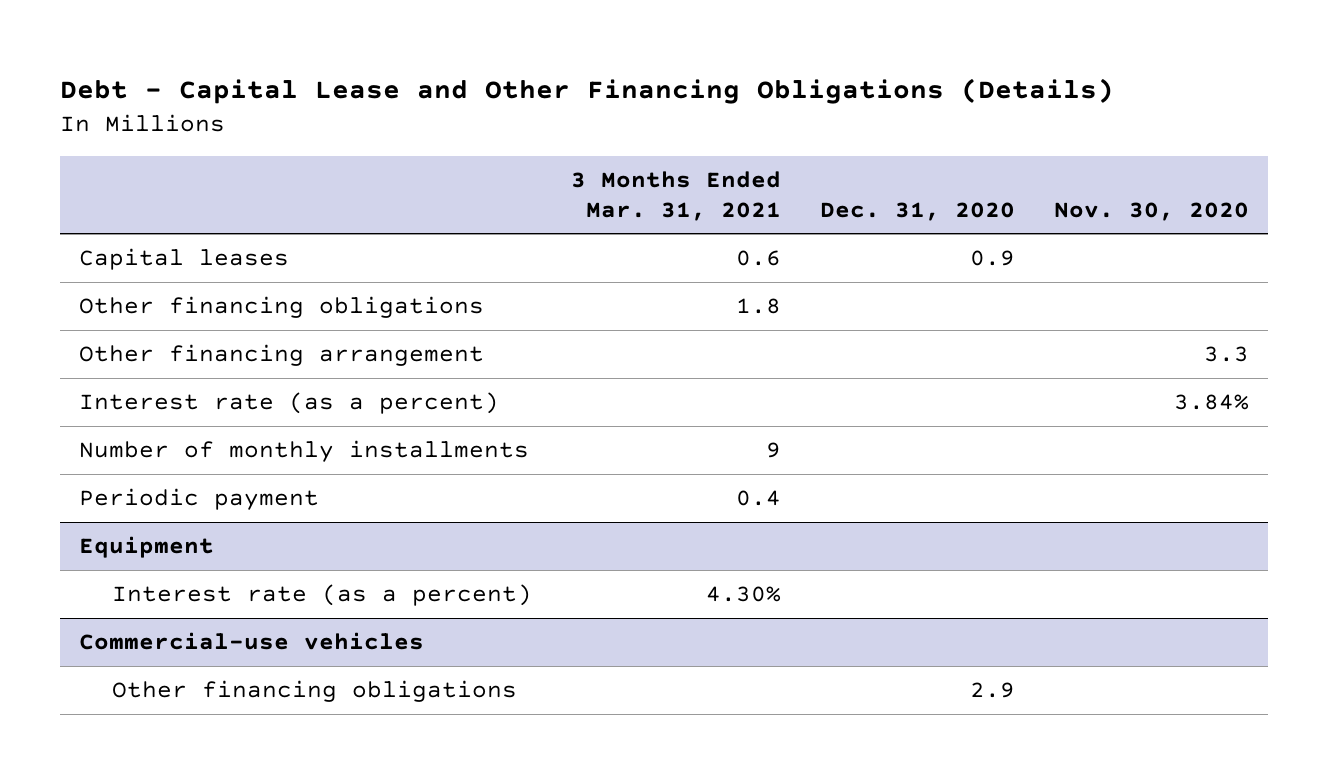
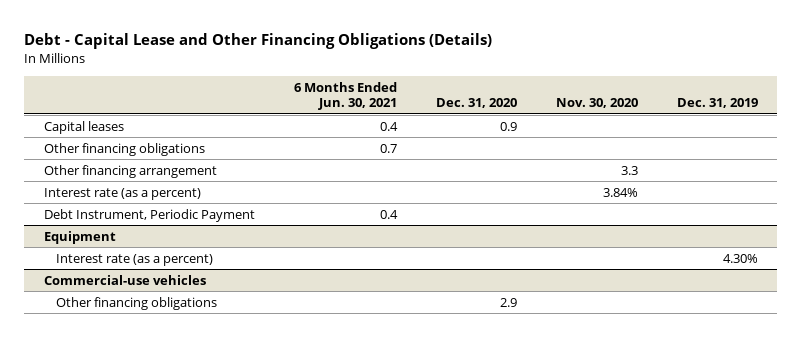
[570,170,781,221] 3 Months Ended Mar. 31, 2021 -> none
none -> [293,81,397,111] 6 Months Ended Jun. 30, 2021
none -> [676,98,758,109] Dec. 31, 2019
[79,440,530,463] Number of monthly installments -> none
[79,488,320,511] Periodic payment -> [43,208,255,222] Debt Instrument, Periodic Payment

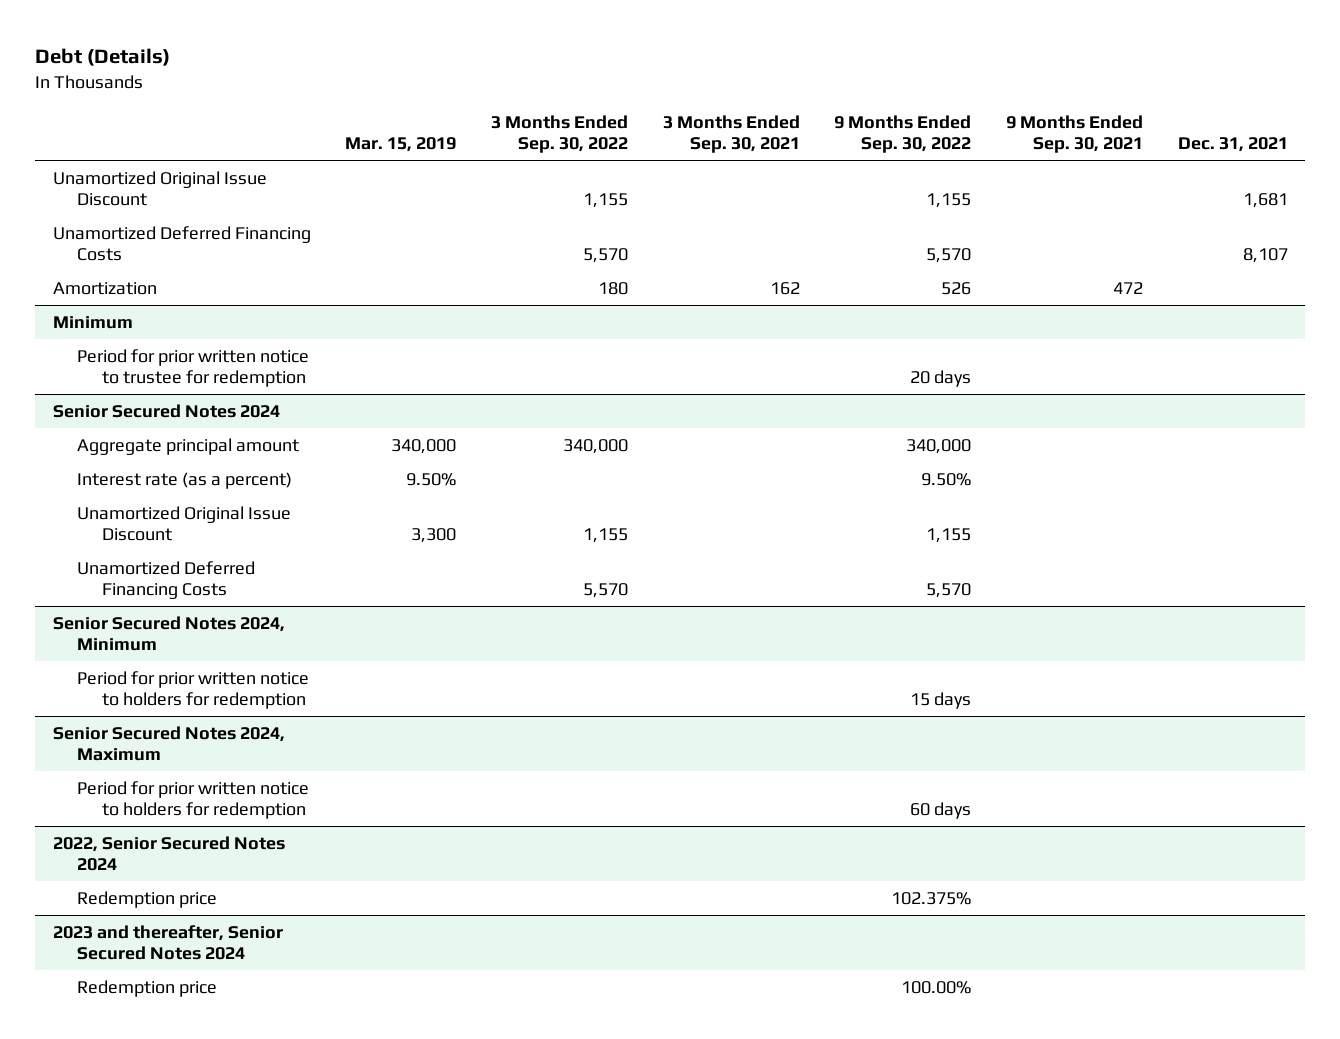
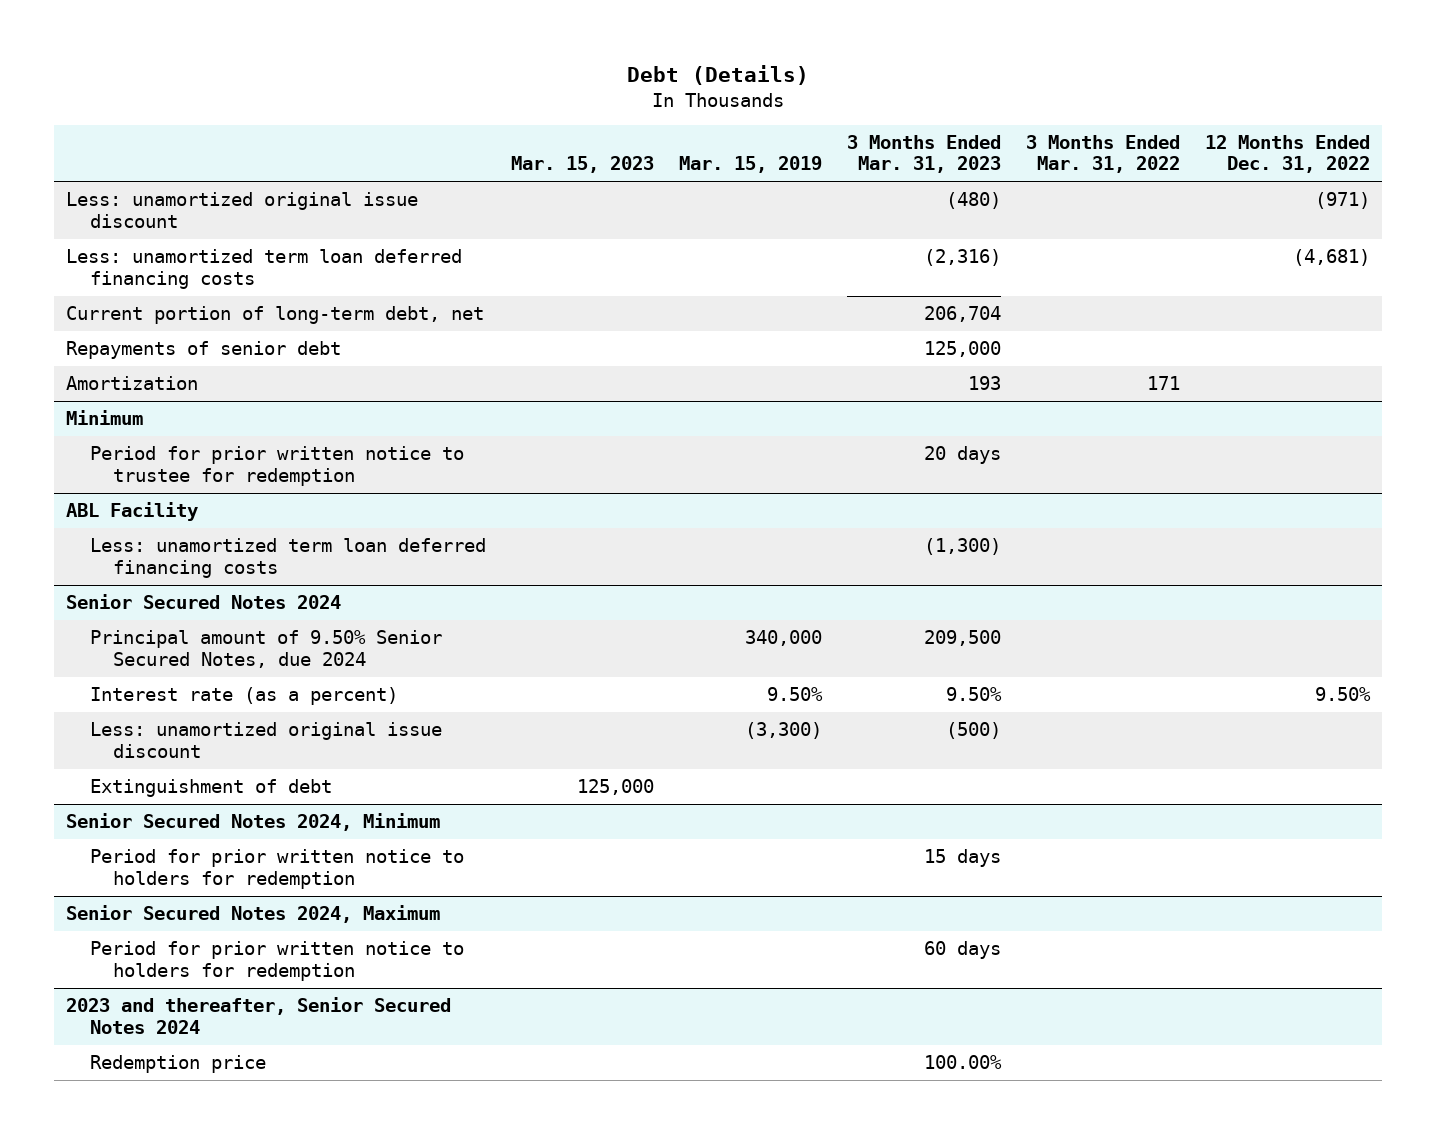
[491,115,629,154] 3 Months Ended Sep. 30, 2022 -> none
[662,115,800,154] 3 Months Ended Sep. 30, 2021 -> none
[834,115,972,154] 9 Months Ended Sep. 30, 2022 -> none
[1006,115,1144,154] 9 Months Ended Sep. 30, 2021 -> none
[1177,137,1288,153] Dec. 31, 2021 -> none
none -> [510,156,654,174] Mar. 15, 2023
none -> [846,135,1001,174] 3 Months Ended Mar. 31, 2023
none -> [1025,135,1180,174] 3 Months Ended Mar. 31, 2022
none -> [1204,135,1370,174] 12 Months Ended Dec. 31, 2022
[52,170,267,206] Unamortized Original Issue Discount -> [66,192,419,228] Less: unamortized original issue discount
[52,225,311,261] Unamortized Deferred Financing Costs -> [66,249,463,289] Less: unamortized term loan deferred financing costs
none -> [66,306,485,325] Current portion of long-term debt, net
none -> [66,341,342,360] Repayments of senior debt
none -> [66,502,199,522] ABL Facility
none -> [89,538,486,578] Less: unamortized term loan deferred financing costs
[77,437,300,455] Aggregate principal amount -> [89,630,442,668] Principal amount of 9.50% Senior Secured Notes, due 2024
[77,560,256,599] Unamortized Deferred Financing Costs -> none
[77,505,292,541] Unamortized Original Issue Discount -> [89,722,442,758] Less: unamortized original issue discount
[411,527,457,543] 3,300 -> [744,722,822,740] (3,300)
none -> [89,779,332,798] Extinguishment of debt
[52,835,285,871] 2022, Senior Secured Notes 2024 -> none
[77,890,218,908] Redemption price -> none

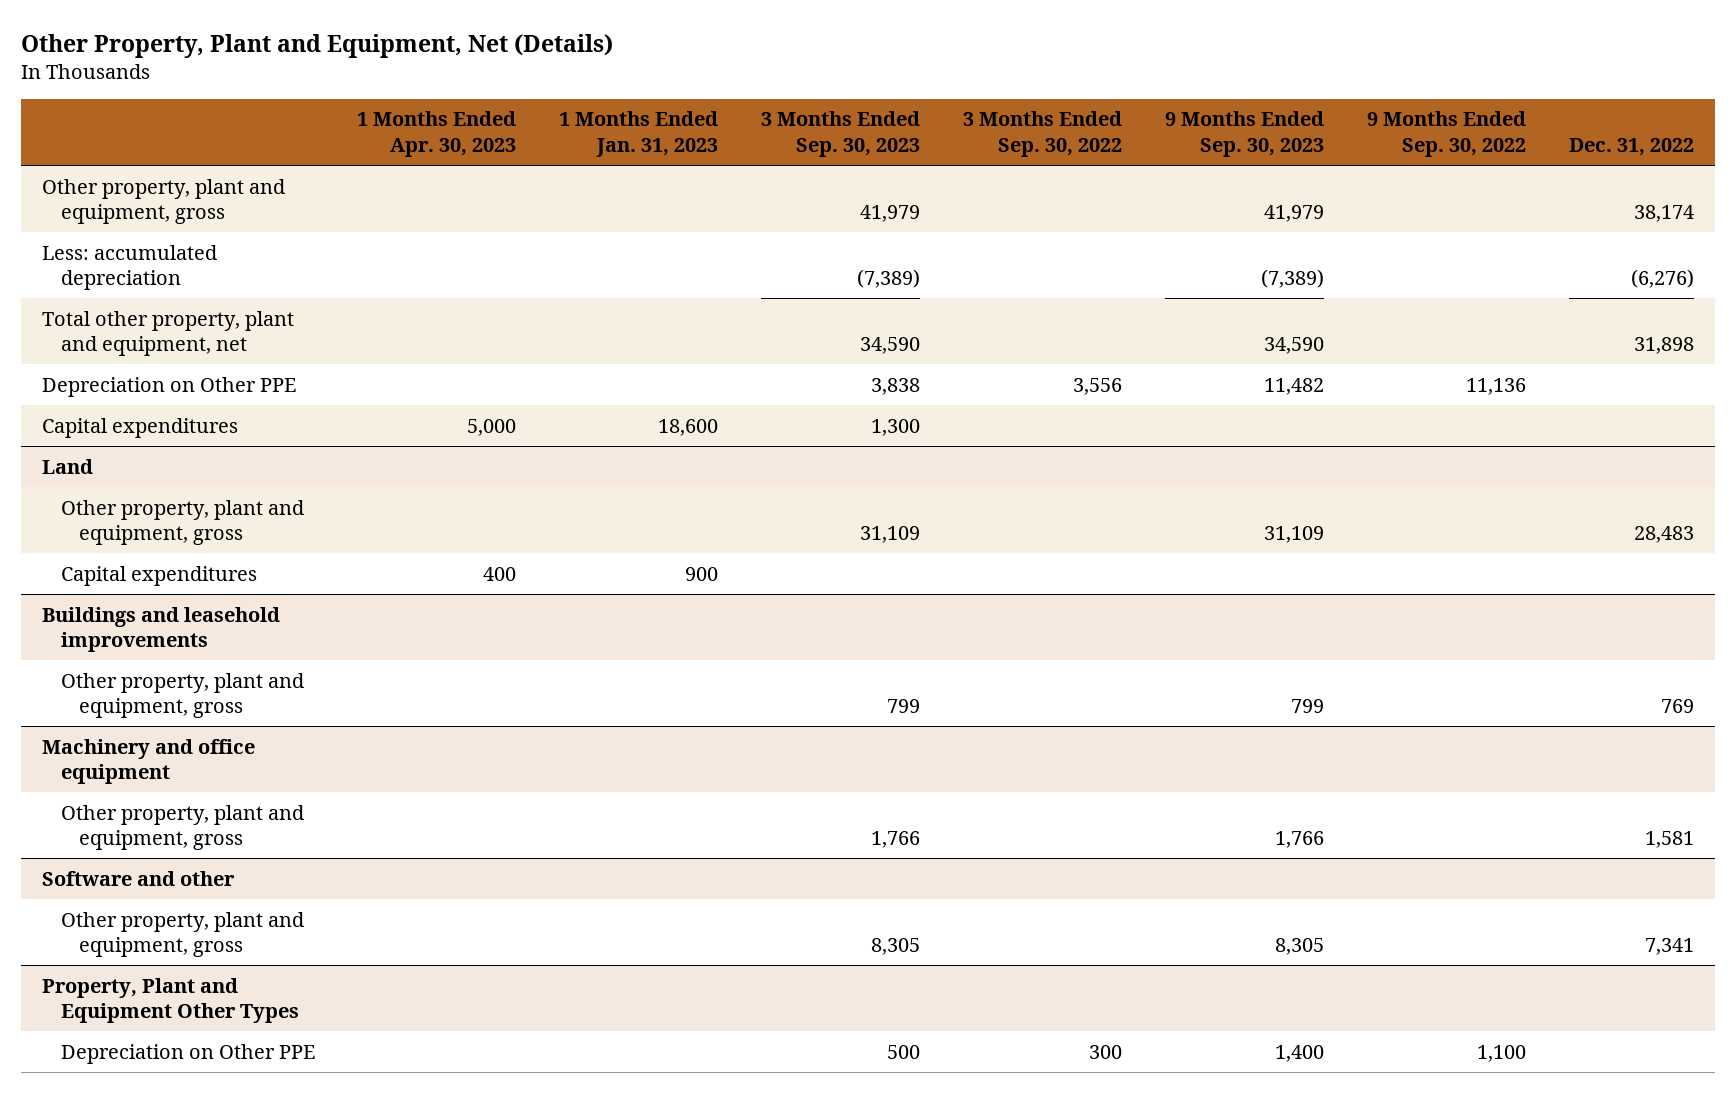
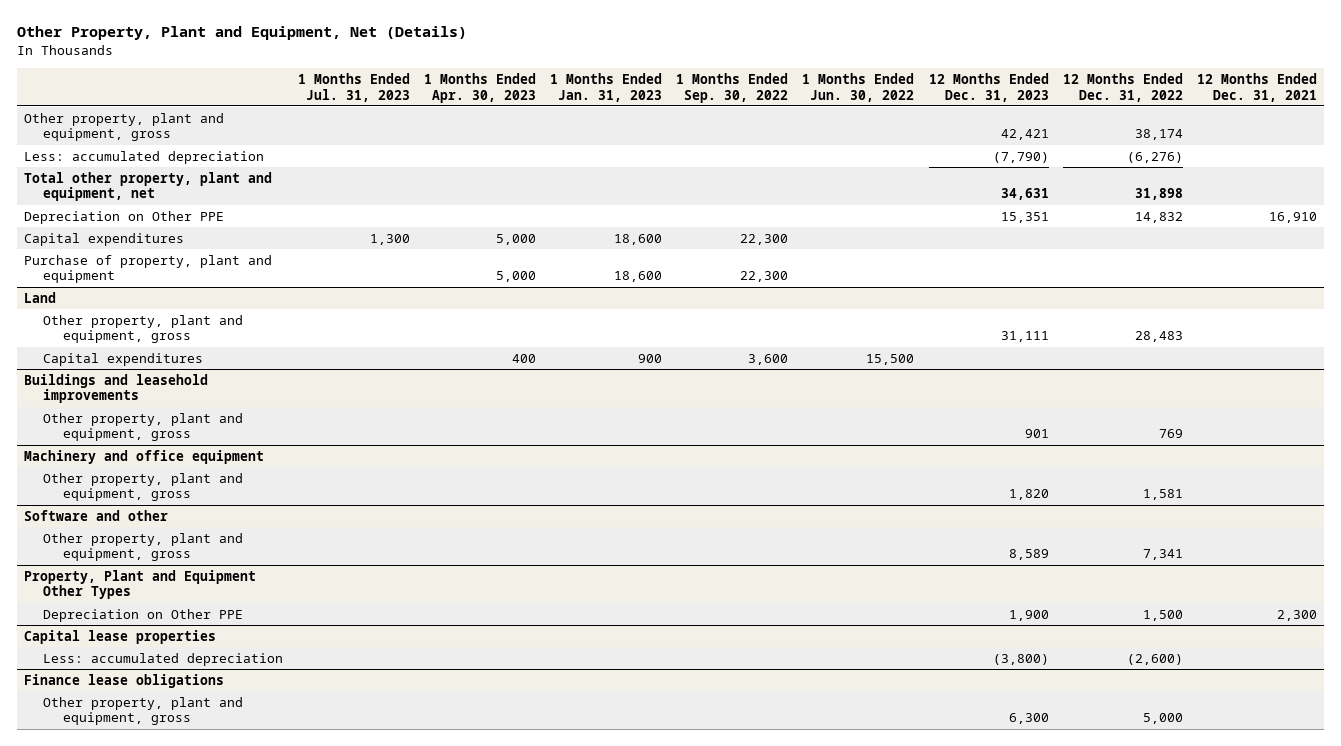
[761,111,921,157] 3 Months Ended Sep. 30, 2023 -> none
[963,111,1123,157] 3 Months Ended Sep. 30, 2022 -> none
[1165,111,1325,157] 9 Months Ended Sep. 30, 2023 -> none
[1367,111,1527,157] 9 Months Ended Sep. 30, 2022 -> none
[1568,137,1694,156] Dec. 31, 2022 -> none
none -> [297,72,410,102] 1 Months Ended Jul. 31, 2023
none -> [676,72,789,103] 1 Months Ended Sep. 30, 2022
none -> [802,72,915,102] 1 Months Ended Jun. 30, 2022
none -> [928,72,1049,102] 12 Months Ended Dec. 31, 2023
none -> [1062,72,1183,102] 12 Months Ended Dec. 31, 2022
none -> [1196,72,1317,102] 12 Months Ended Dec. 31, 2021
none -> [23,254,272,284] Purchase of property, plant and equipment
none -> [23,629,216,644] Capital lease properties
none -> [43,652,284,666] Less: accumulated depreciation
none -> [23,673,224,688] Finance lease obligations
none -> [43,696,244,726] Other property, plant and equipment, gross

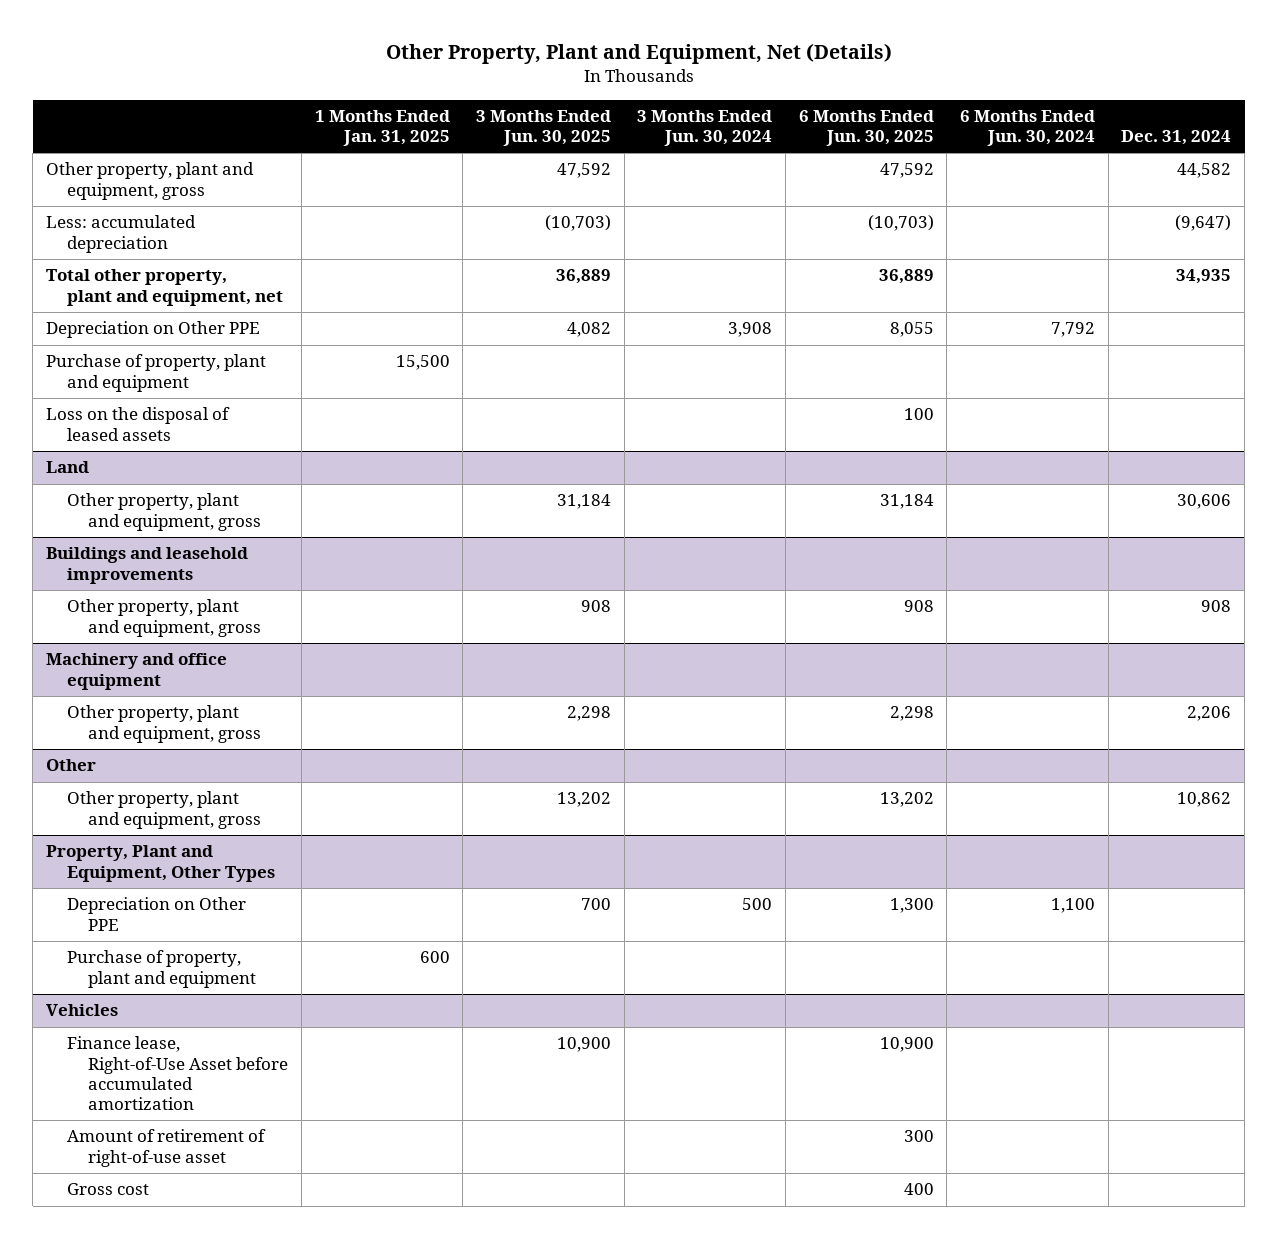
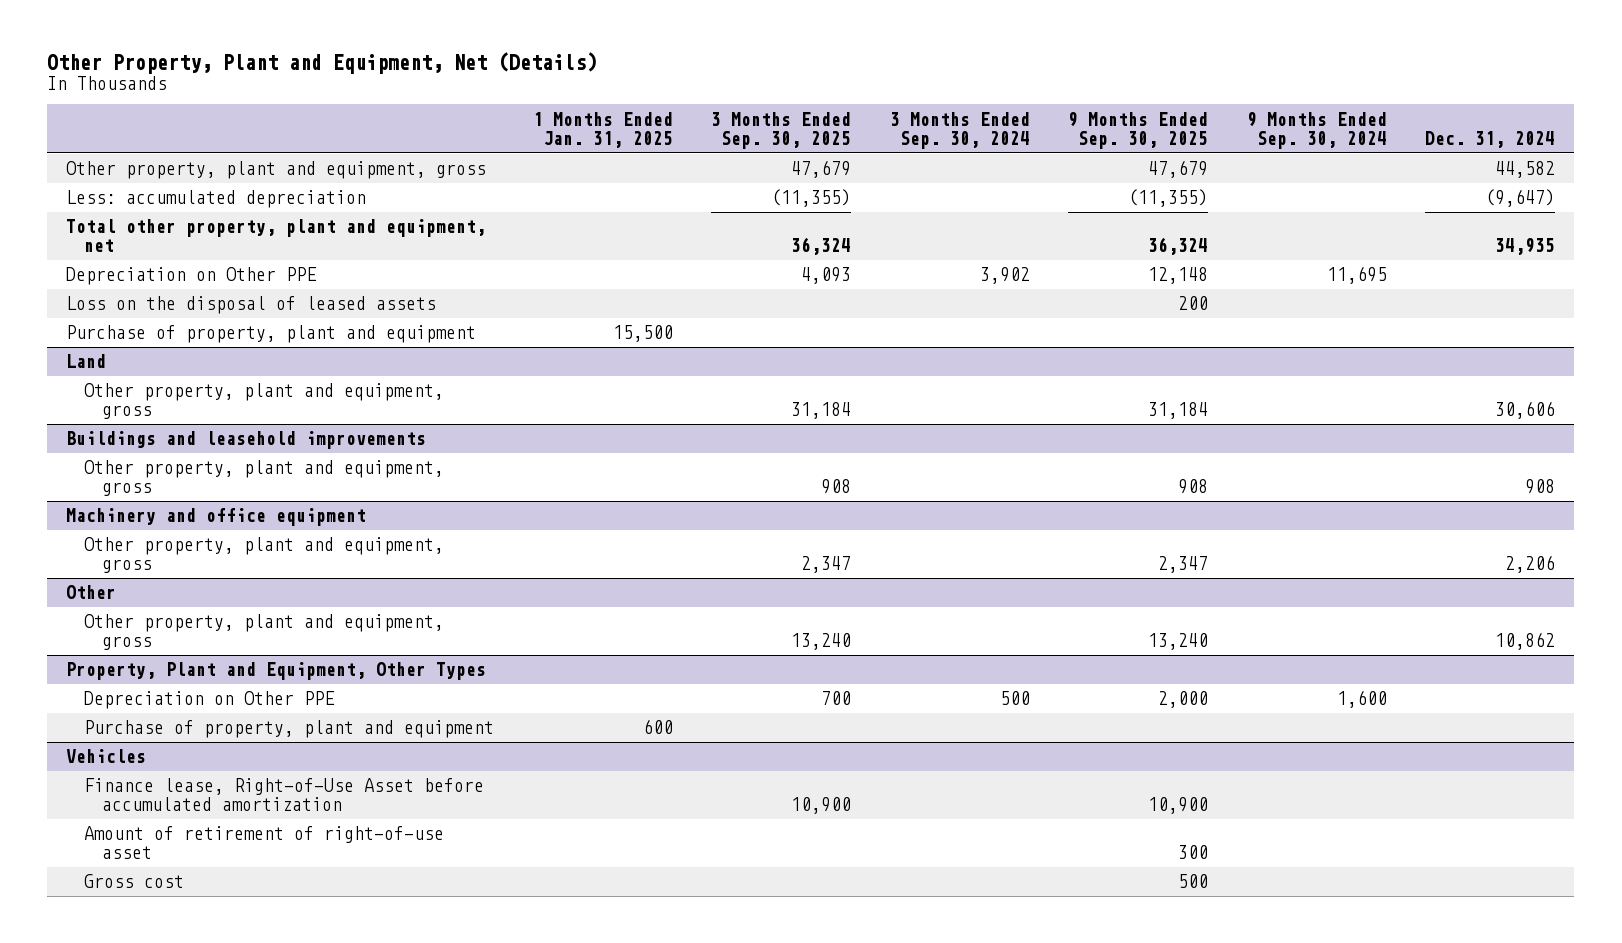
[475,110,611,147] 3 Months Ended Jun. 30, 2025 -> none
[637,110,773,147] 3 Months Ended Jun. 30, 2024 -> none
[798,110,934,147] 6 Months Ended Jun. 30, 2025 -> none
[960,110,1096,147] 6 Months Ended Jun. 30, 2024 -> none
none -> [711,111,852,149] 3 Months Ended Sep. 30, 2025
none -> [889,111,1030,149] 3 Months Ended Sep. 30, 2024
none -> [1068,111,1209,149] 9 Months Ended Sep. 30, 2025
none -> [1246,111,1387,149] 9 Months Ended Sep. 30, 2024
[45,354,266,392] Purchase of property, plant and equipment -> [66,325,477,344] Purchase of property, plant and equipment

